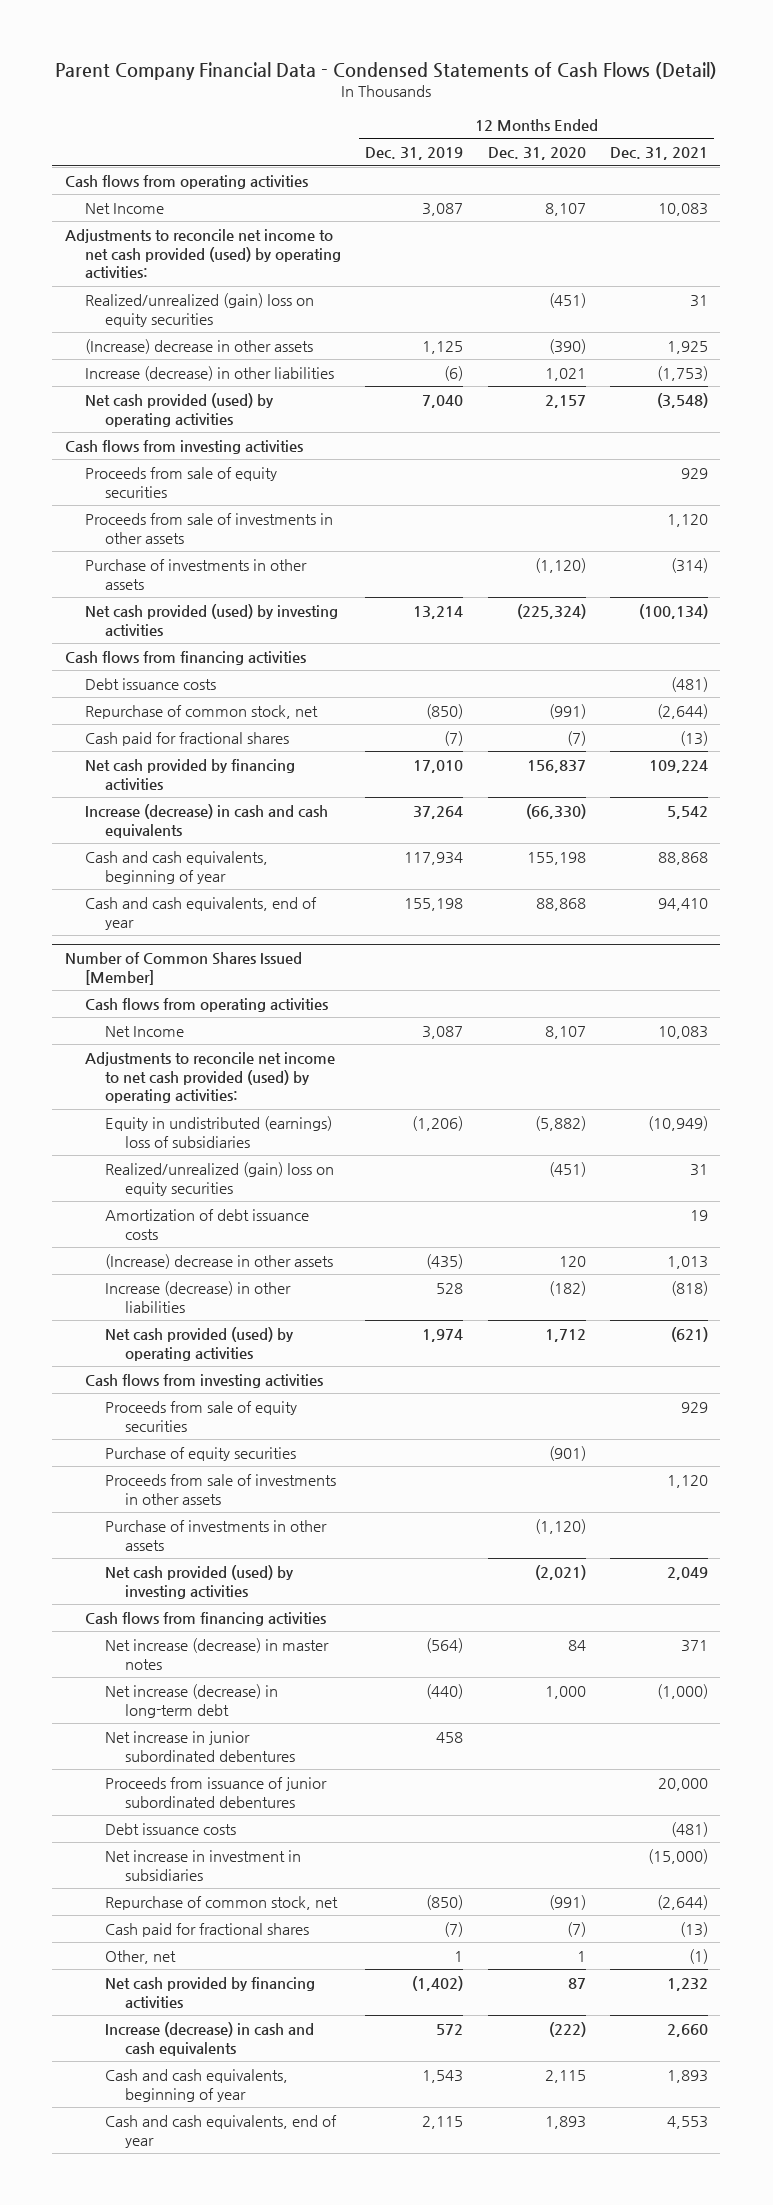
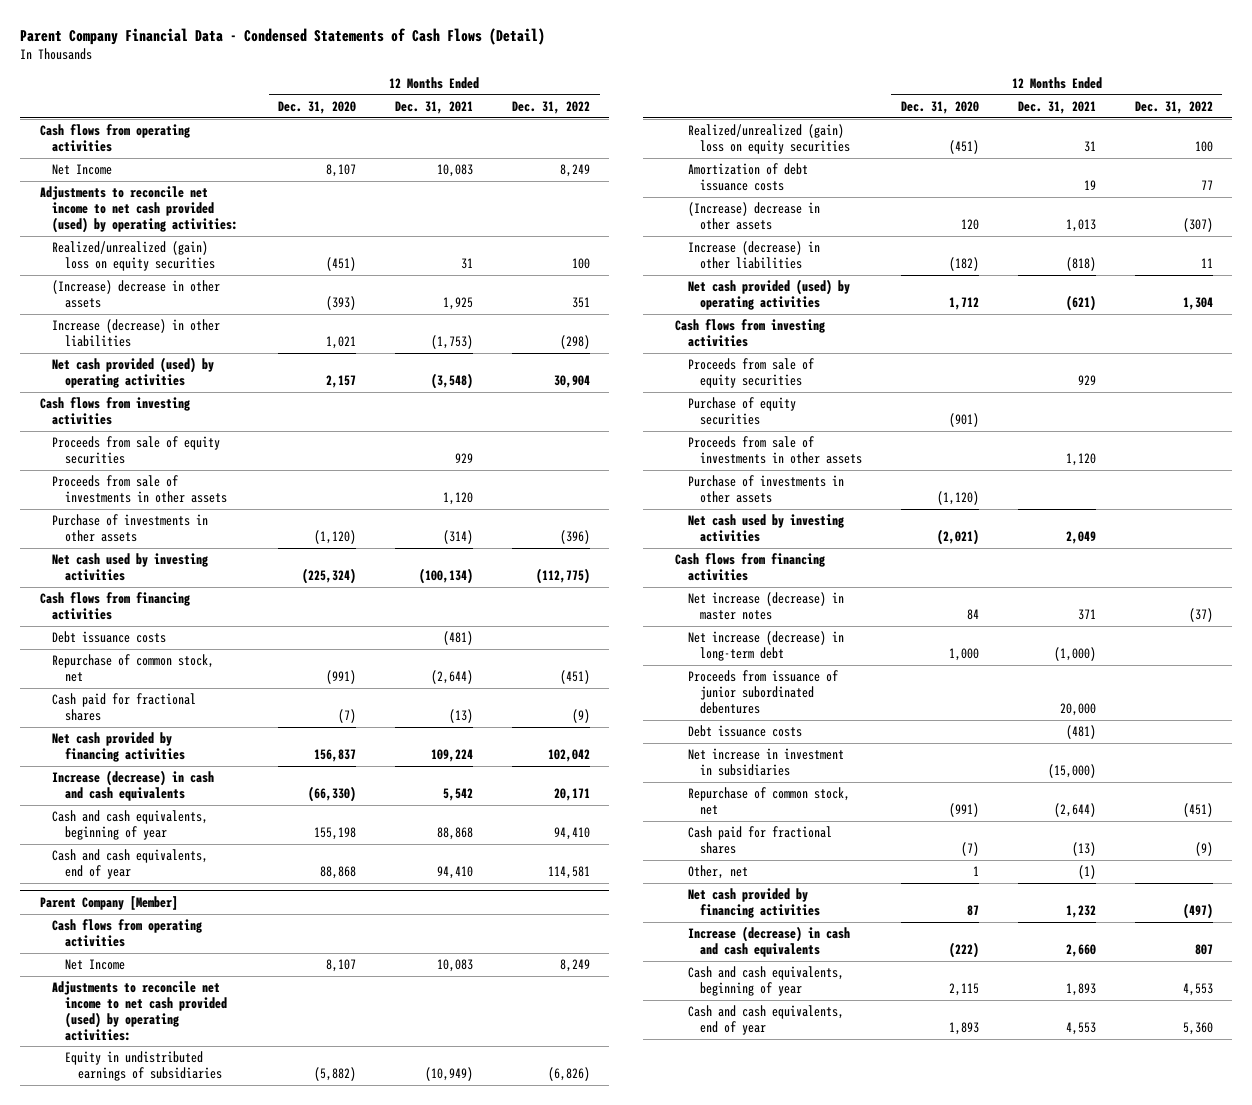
[365,147,464,161] Dec. 31, 2019 -> none
none -> [512,100,591,114] Dec. 31, 2022
[548,338,586,354] (390) -> [326,295,357,310] (393)
[84,603,338,636] Net cash provided (used) by investing activities -> [52,553,209,581] Net cash used by investing activities
[64,952,302,985] Number of Common Shares Issued [Member] -> [39,895,178,910] Parent Company [Member]
[104,1115,332,1148] Equity in undistributed (earnings) loss of subsidiaries -> [64,1051,222,1081] Equity in undistributed earnings of subsidiaries
[104,1564,294,1599] Net cash provided (used) by investing activities -> [687,514,844,542] Net cash used by investing activities
[104,1730,296,1762] Net increase in junior subordinated debentures -> none

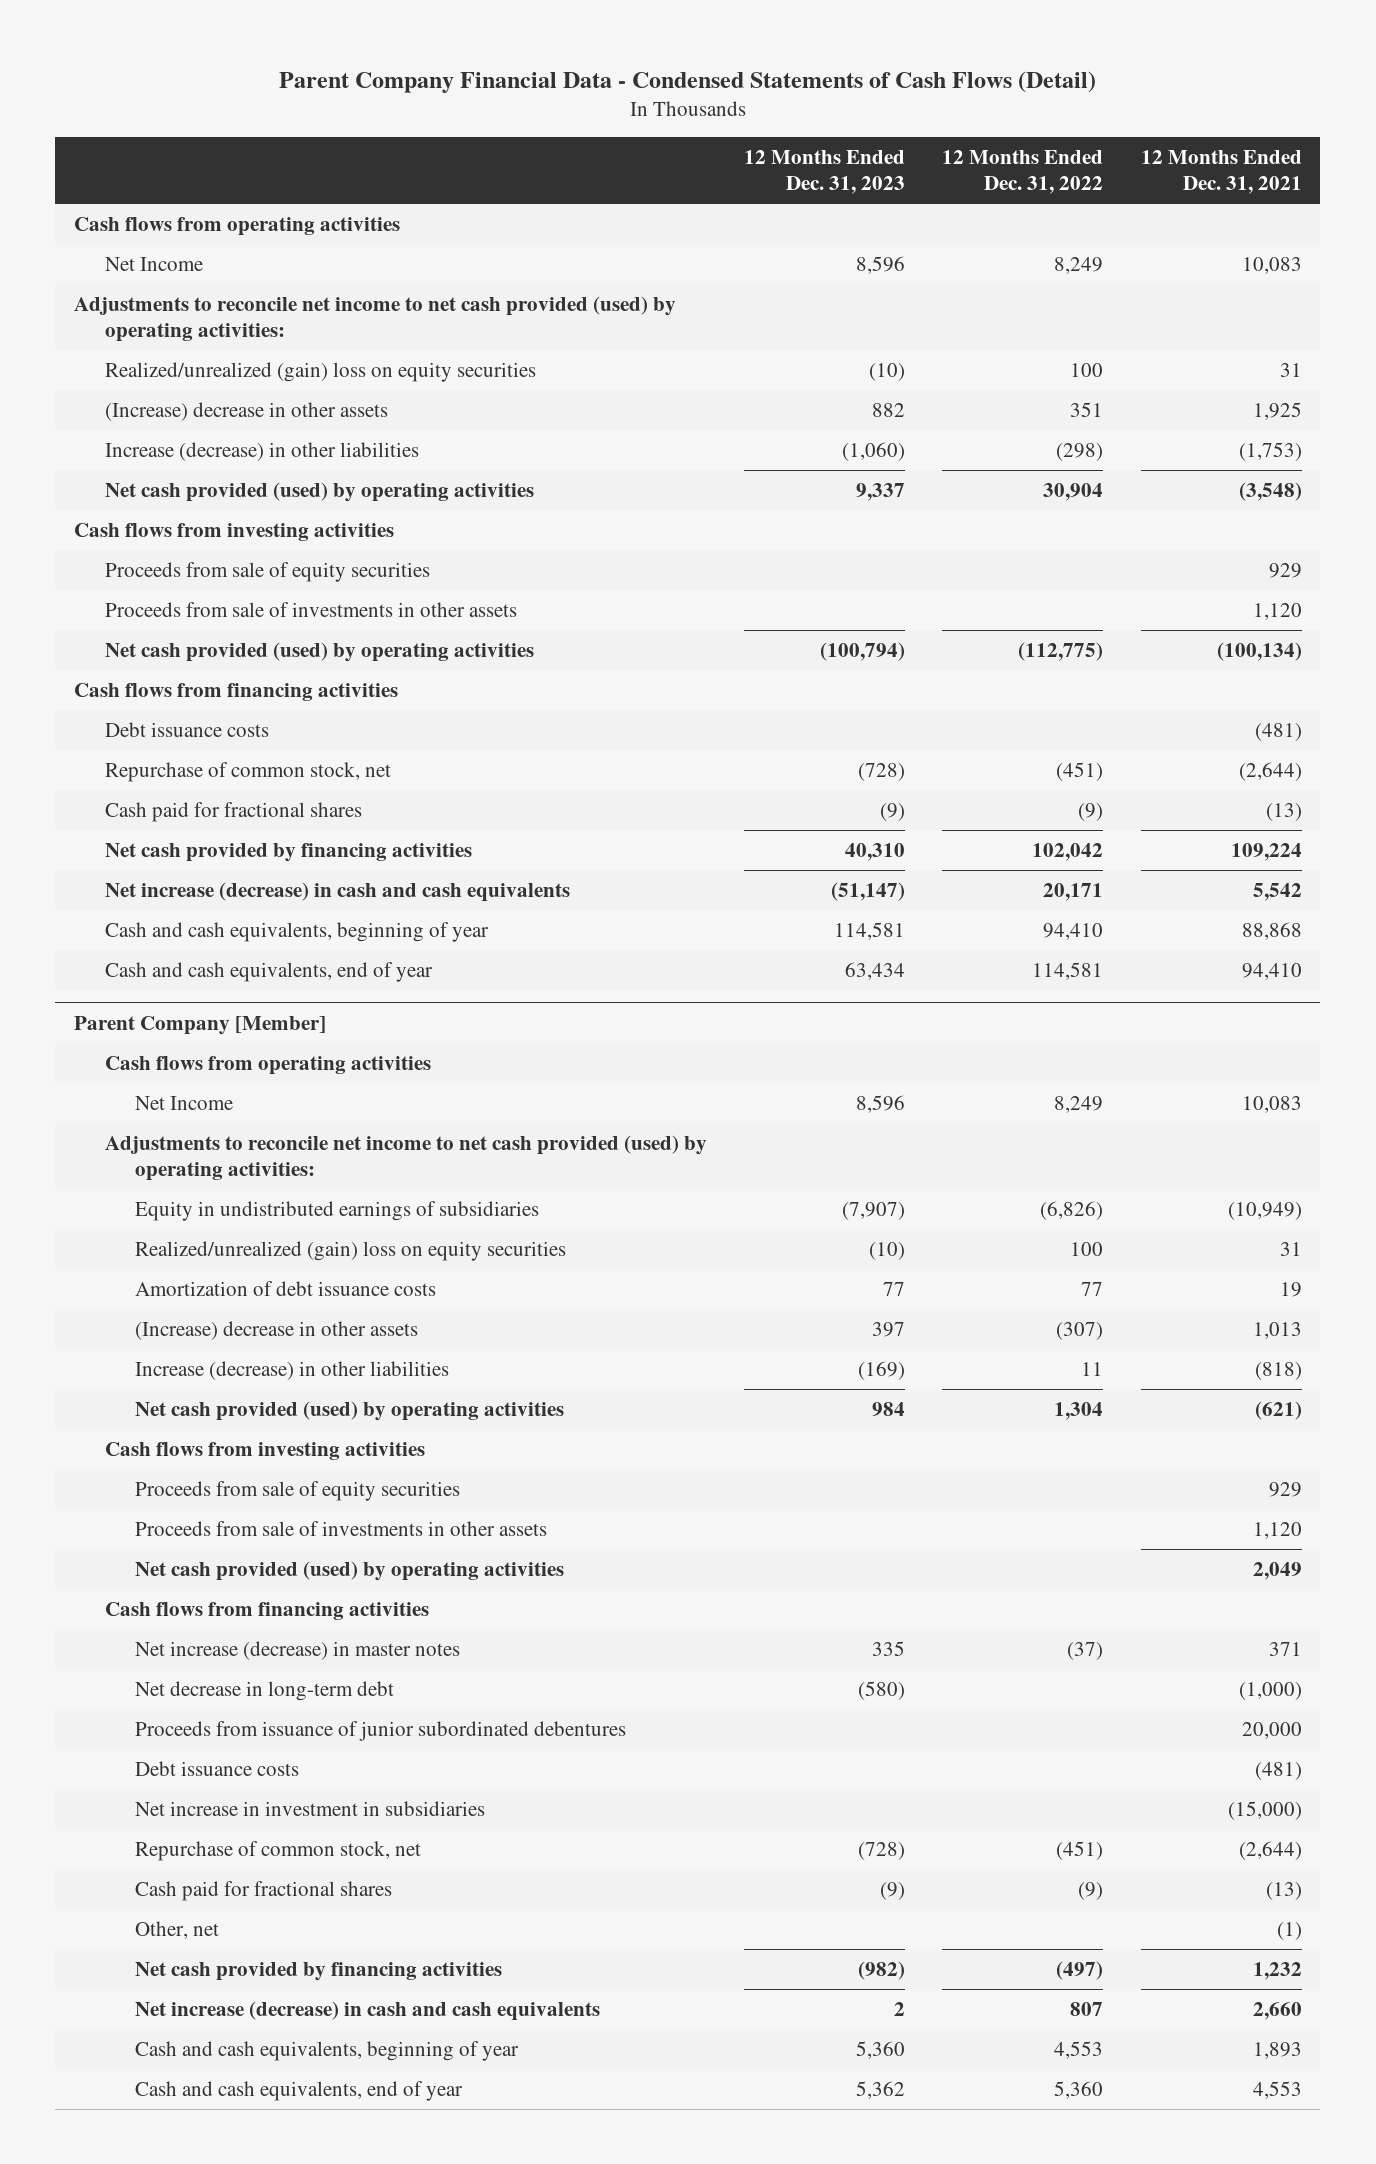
[278,100,357,114] Dec. 31, 2020 -> none
none -> [743,150,905,195] 12 Months Ended Dec. 31, 2023
[52,514,209,542] Purchase of investments in other assets -> none
[52,553,209,581] Net cash used by investing activities -> [104,642,534,663] Net cash provided (used) by operating activities
[52,770,215,801] Increase (decrease) in cash and cash equivalents -> [104,882,570,903] Net increase (decrease) in cash and cash equivalents
[687,397,796,425] Purchase of equity securities -> none
[687,475,844,503] Purchase of investments in other assets -> none
[687,514,844,542] Net cash used by investing activities -> [135,1561,565,1582] Net cash provided (used) by operating activities
[687,631,844,661] Net increase (decrease) in long-term debt -> [135,1681,395,1702] Net decrease in long-term debt
[687,926,850,957] Increase (decrease) in cash and cash equivalents -> [135,2001,601,2022] Net increase (decrease) in cash and cash equivalents

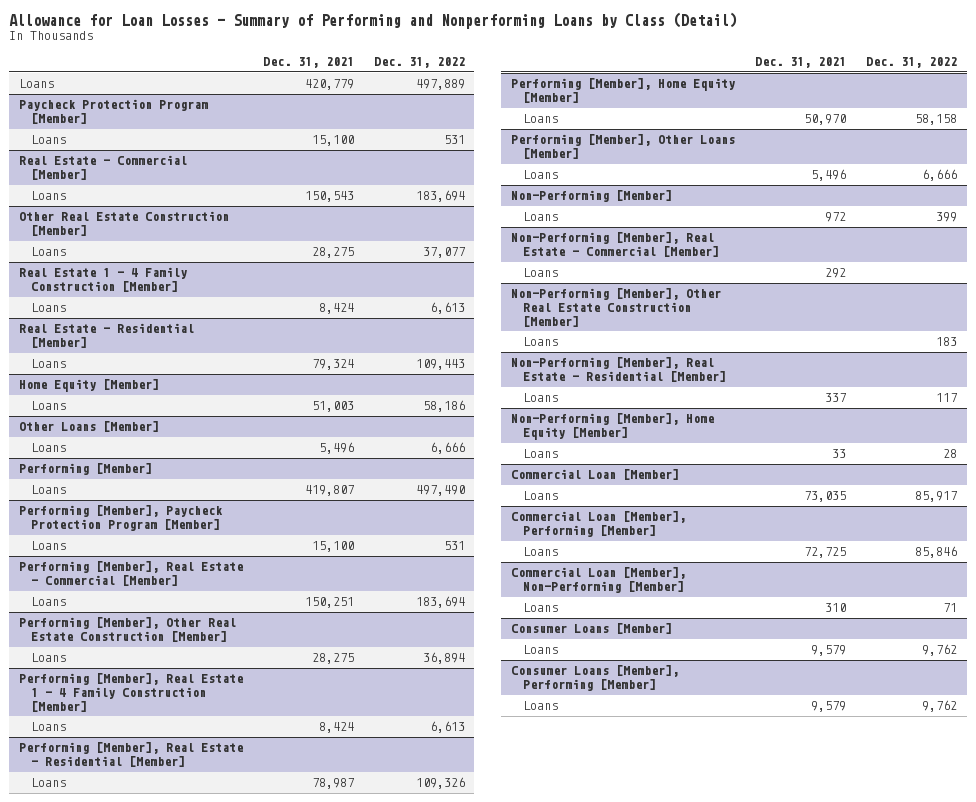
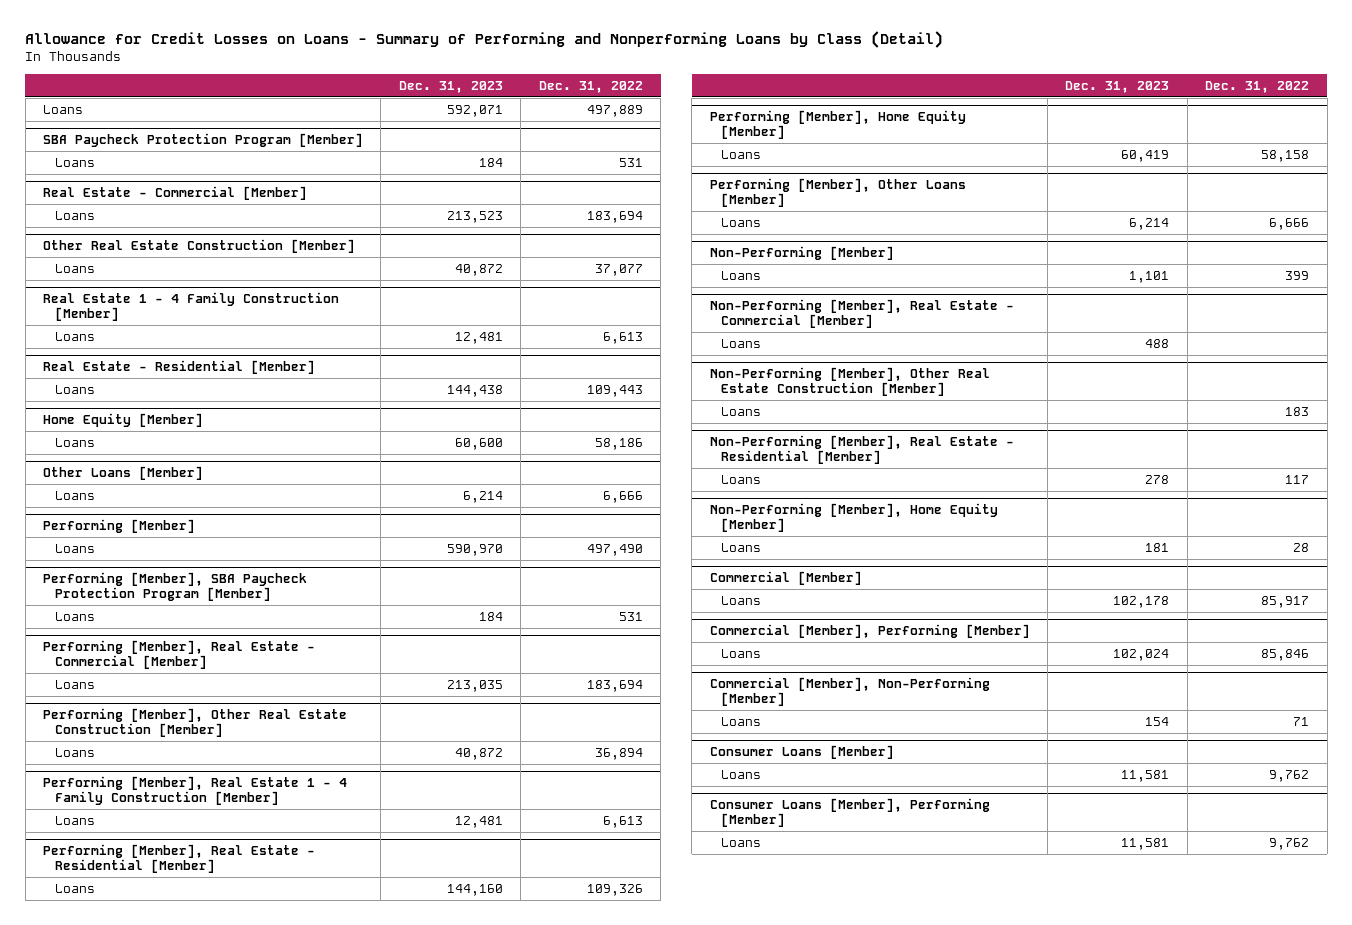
[9,11,738,29] Allowance for Loan Losses - Summary of Performing and Nonperforming Loans by Class (Detail) -> [25,31,944,49] Allowance for Credit Losses on Loans - Summary of Performing and Nonperforming Loans by Class (Detail)
[262,57,354,69] Dec. 31, 2021 -> none
none -> [398,80,503,93] Dec. 31, 2023
[18,99,208,125] Paycheck Protection Program [Member] -> [42,133,363,148] SBA Paycheck Protection Program [Member]
[18,505,223,532] Performing [Member], Paycheck Protection Program [Member] -> [42,572,307,601] Performing [Member], SBA Paycheck Protection Program [Member]
[511,469,680,481] Commercial Loan [Member] -> [709,571,862,586] Commercial [Member]
[511,511,687,538] Commercial Loan [Member], Performing [Member] -> [709,624,1030,639] Commercial [Member], Performing [Member]
[511,567,687,594] Commercial Loan [Member], Non-Performing [Member] -> [709,677,990,706] Commercial [Member], Non-Performing [Member]

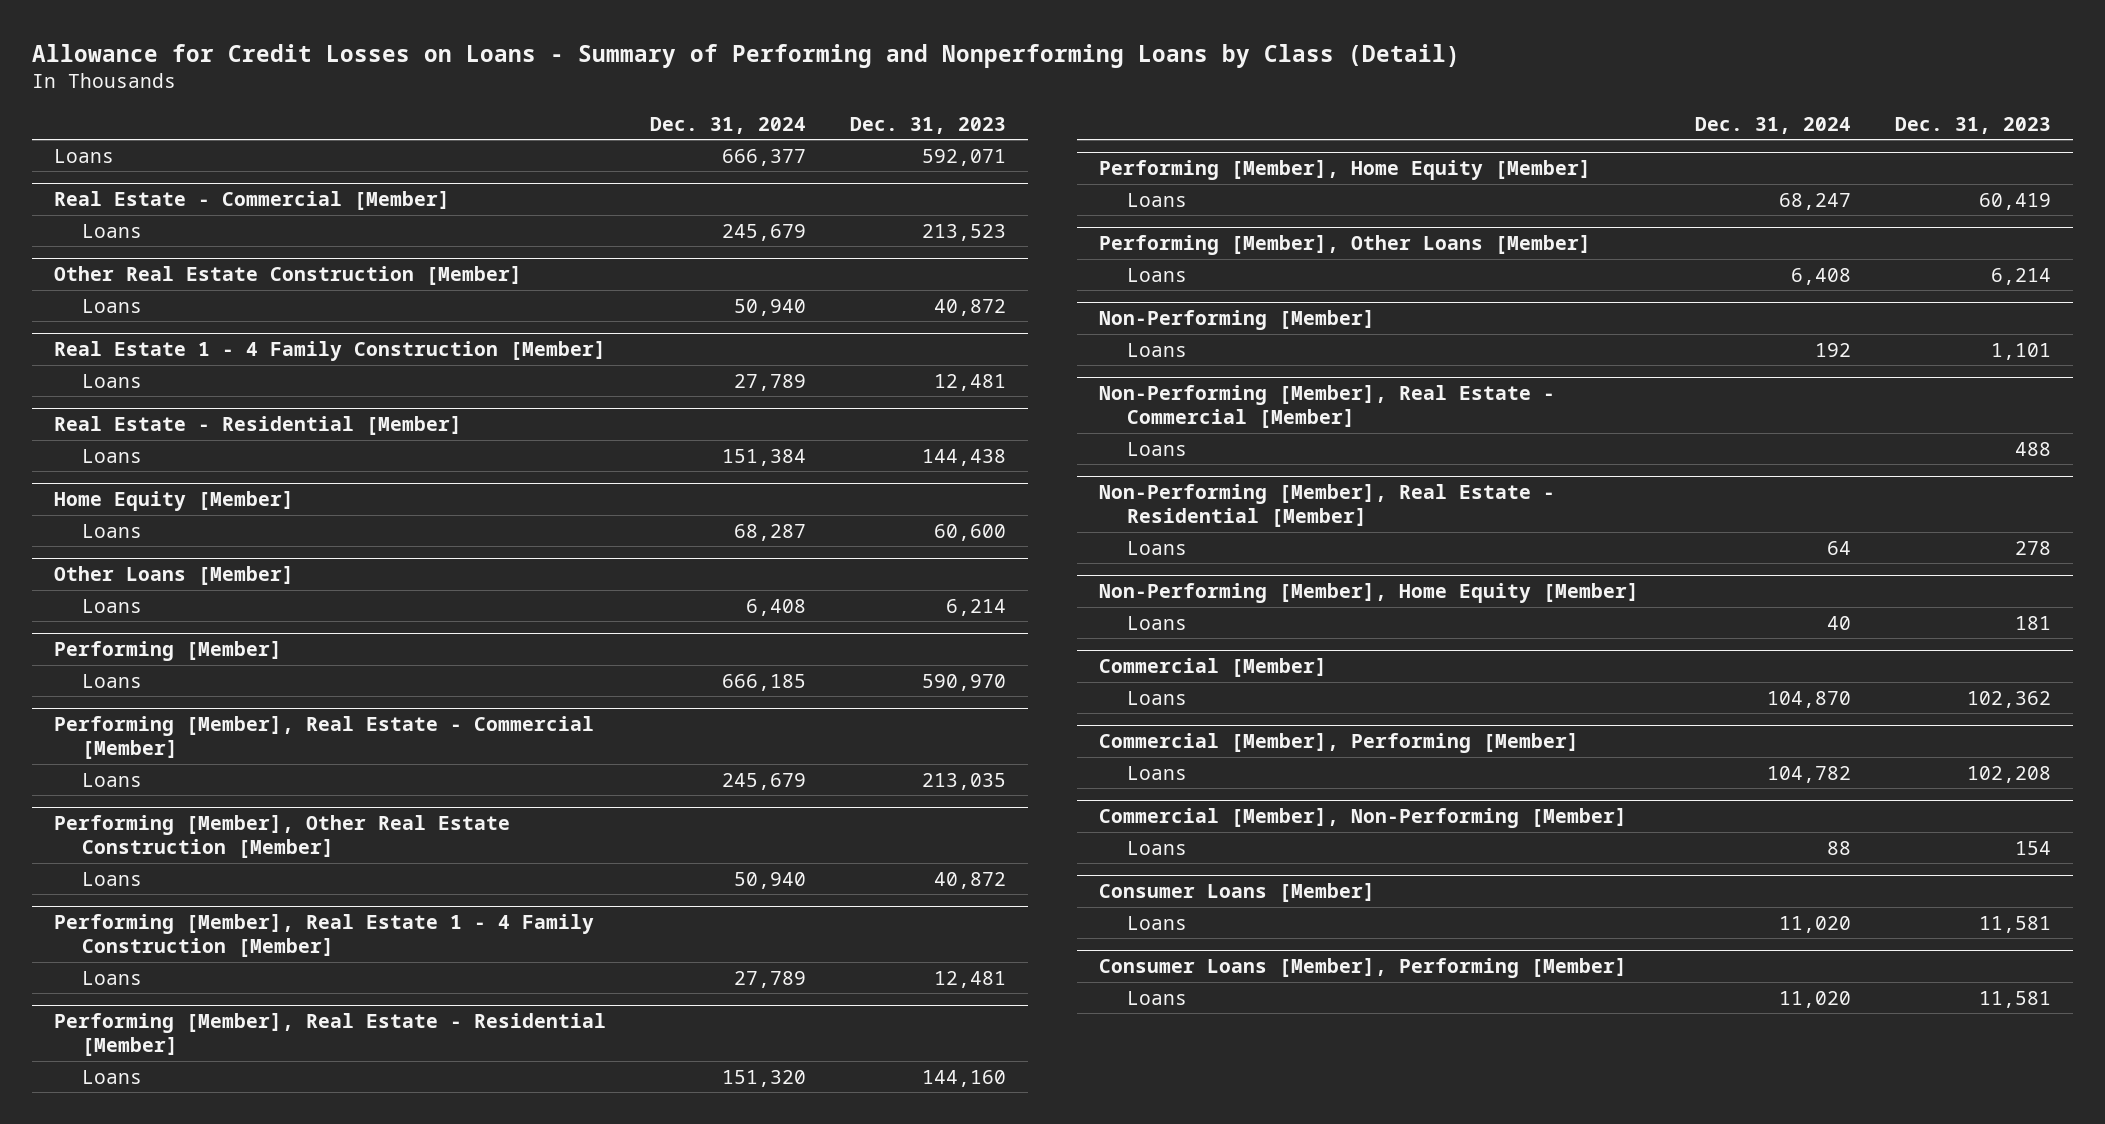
[538,80,643,93] Dec. 31, 2022 -> none
none -> [649,116,806,134] Dec. 31, 2024
[42,133,363,148] SBA Paycheck Protection Program [Member] -> none
[54,157,95,167] Loans -> none
[42,572,307,601] Performing [Member], SBA Paycheck Protection Program [Member] -> none
[54,611,95,621] Loans -> none
[709,367,990,396] Non-Performing [Member], Other Real Estate Construction [Member] -> none
[721,406,762,416] Loans -> none
[1113,595,1170,608] 102,178 -> [1967,690,2052,708] 102,362
[1113,648,1170,661] 102,024 -> [1967,765,2052,783] 102,208

